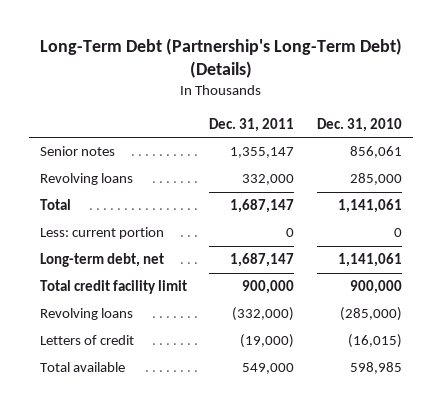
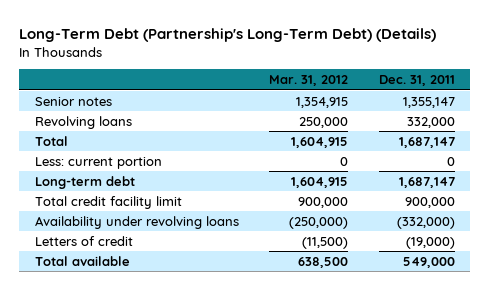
[317,117,403,132] Dec. 31, 2010 -> none
none -> [269,75,349,87] Mar. 31, 2012
[39,253,164,268] Long-term debt, net -> [34,175,135,189] Long-term debt
[39,308,133,321] Revolving loans -> [34,215,239,229] Availability under revolving loans

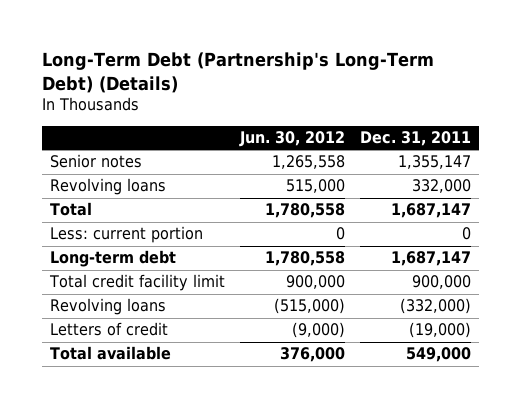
[269,75,349,87] Mar. 31, 2012 -> none
none -> [238,131,345,148] Jun. 30, 2012
[34,215,239,229] Availability under revolving loans -> [49,298,166,316] Revolving loans

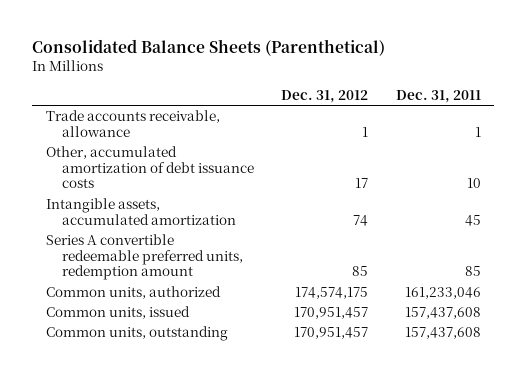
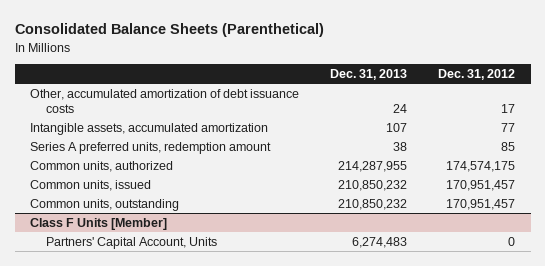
[395,89,481,103] Dec. 31, 2011 -> none
none -> [330,69,408,81] Dec. 31, 2013
[45,110,220,137] Trade accounts receivable, allowance -> none
[353,214,369,226] 74 -> [501,122,516,132] 77
[45,234,243,281] Series A convertible redeemable preferred units, redemption amount -> [30,141,272,154] Series A preferred units, redemption amount
none -> [30,217,168,230] Class F Units [Member]
none -> [45,236,217,249] Partners' Capital Account, Units

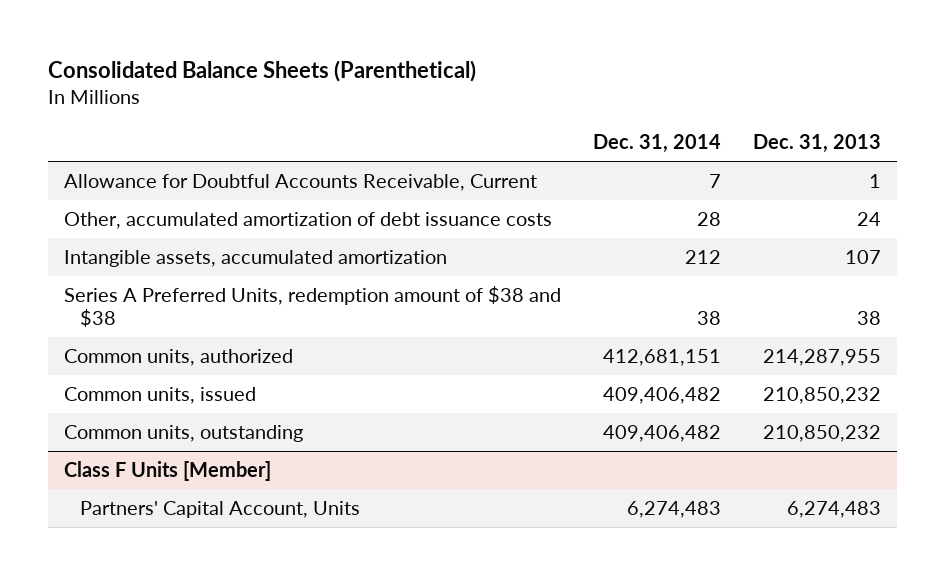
[438,69,516,81] Dec. 31, 2012 -> none
none -> [592,134,721,154] Dec. 31, 2014
none -> [63,173,537,191] Allowance for Doubtful Accounts Receivable, Current
[30,141,272,154] Series A preferred units, redemption amount -> [63,285,561,328] Series A Preferred Units, redemption amount of $38 and $38

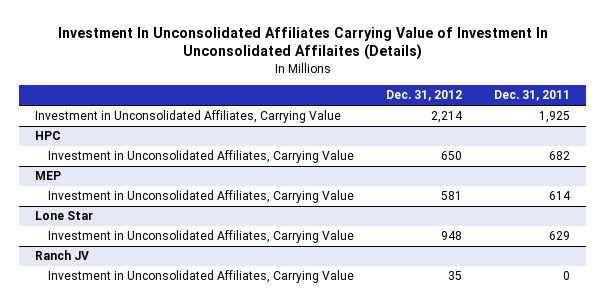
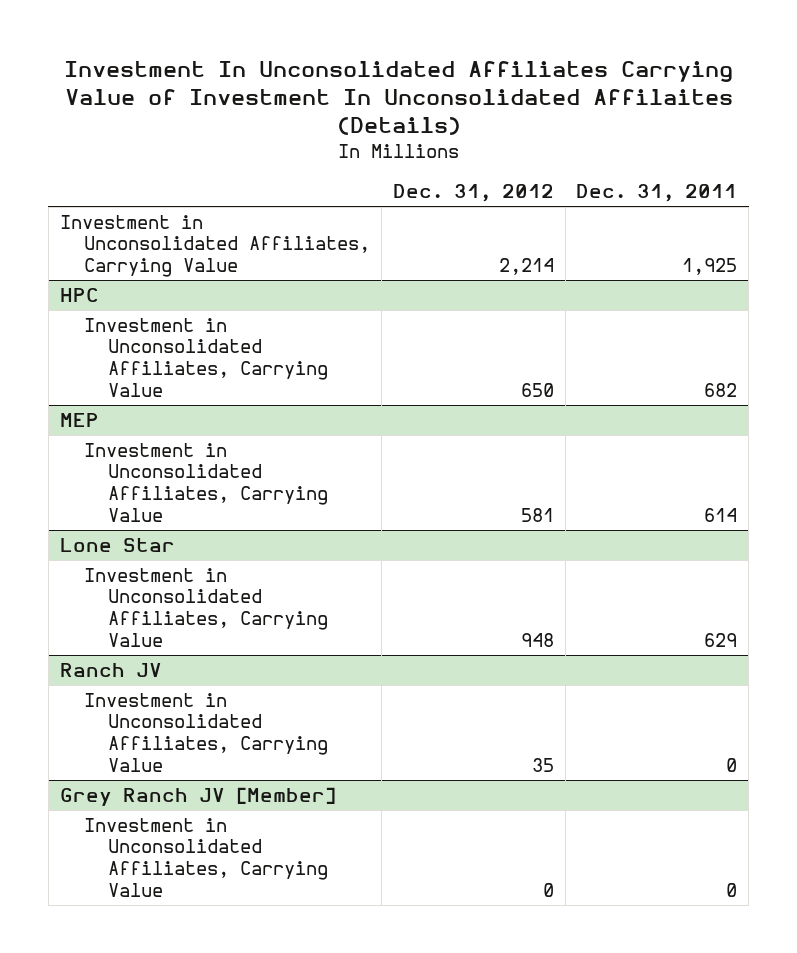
none -> [59,786,336,806] Grey Ranch JV [Member]
none -> [83,817,328,897] Investment in Unconsolidated Affiliates, Carrying Value

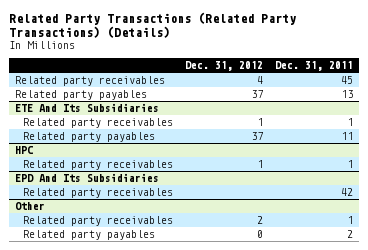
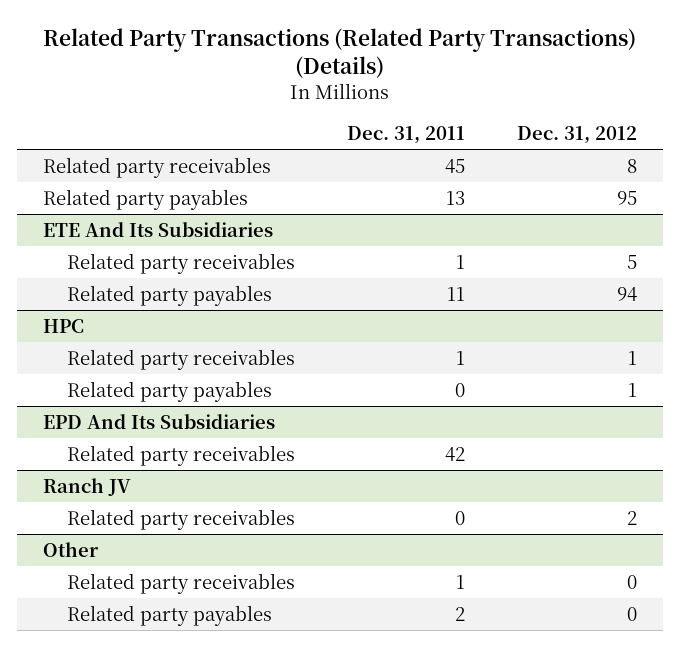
[257,76,264,85] 4 -> [627,158,638,173] 8
[251,90,264,99] 37 -> [617,190,638,205] 95
[257,118,264,127] 1 -> [627,254,638,269] 5
[251,132,264,141] 37 -> [617,286,638,301] 94
none -> [67,380,273,402] Related party payables
none -> [43,477,132,496] Ranch JV
none -> [67,508,296,530] Related party receivables
[257,216,264,225] 2 -> [627,574,638,589] 0

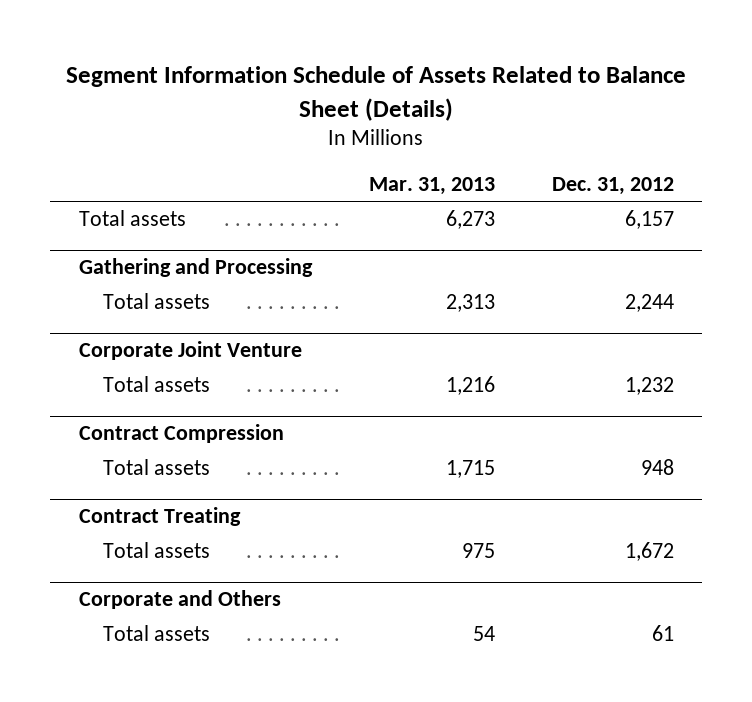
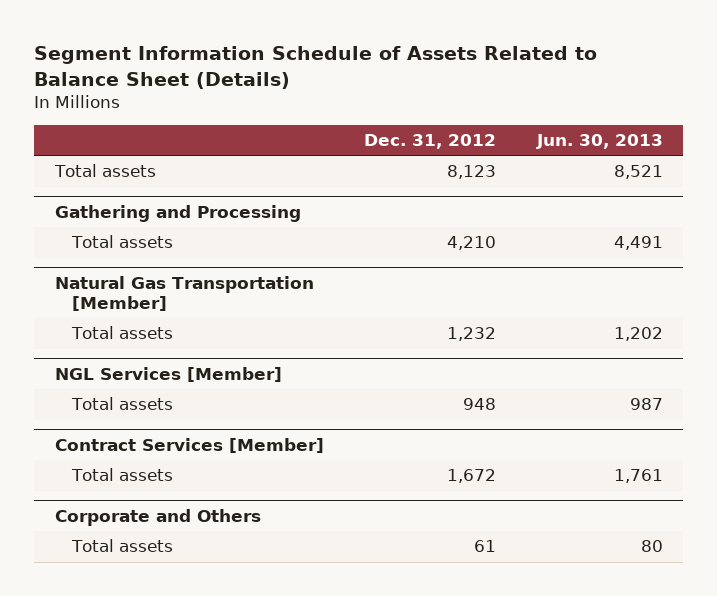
[368,176,495,195] Mar. 31, 2013 -> none
none -> [535,134,663,150] Jun. 30, 2013
[624,210,674,230] 6,157 -> [447,165,497,180] 8,123
[78,341,302,361] Corporate Joint Venture -> none
[624,294,674,313] 2,244 -> [447,236,497,251] 4,210
none -> [54,276,314,311] Natural Gas Transportation [Member]
[78,424,284,444] Contract Compression -> none
none -> [54,367,282,383] NGL Services [Member]
[78,507,241,527] Contract Treating -> none
none -> [54,438,324,454] Contract Services [Member]

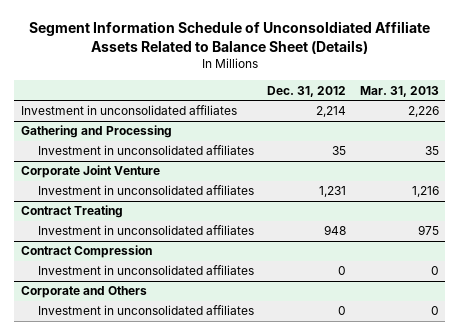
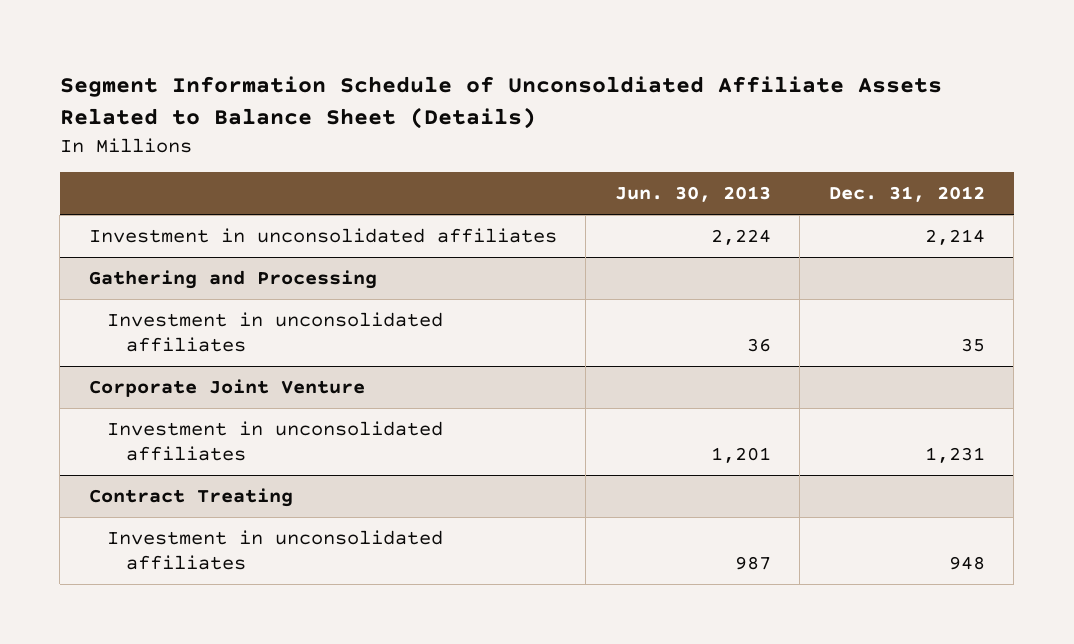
[359,85,439,97] Mar. 31, 2013 -> none
none -> [614,186,771,203] Jun. 30, 2013
[20,245,152,259] Contract Compression -> none
[38,265,255,276] Investment in unconsolidated affiliates -> none
[20,286,147,299] Corporate and Others -> none
[38,305,255,316] Investment in unconsolidated affiliates -> none

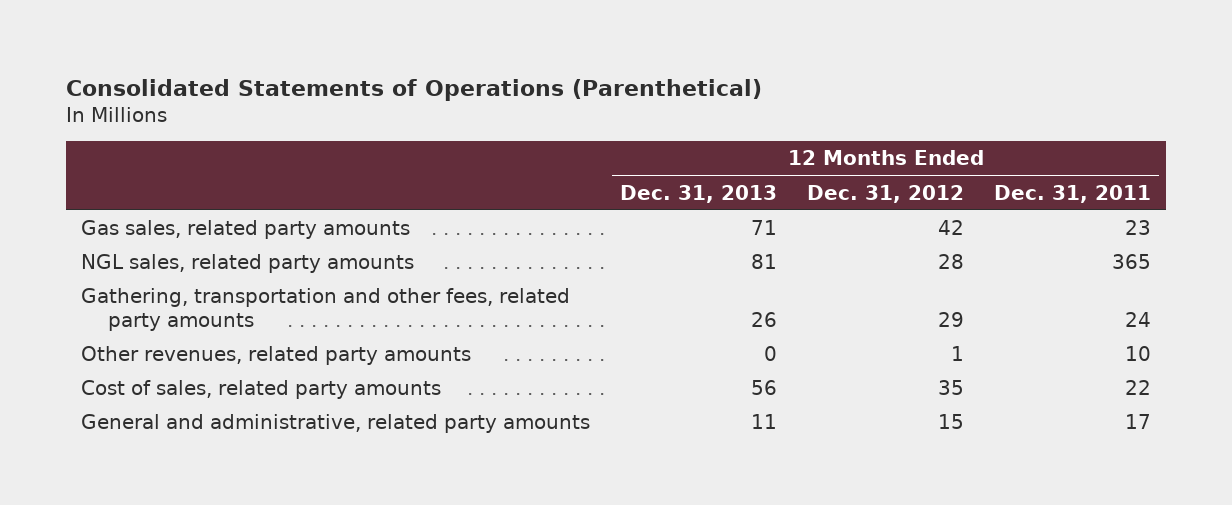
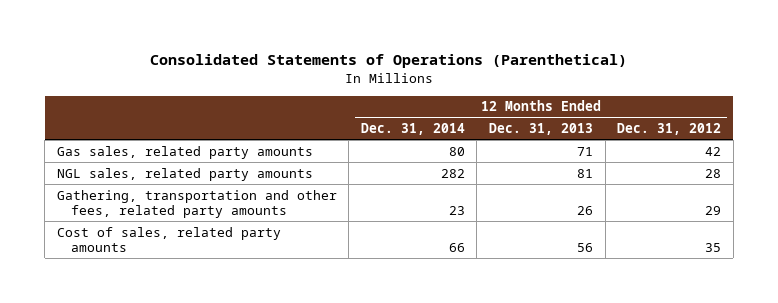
[994,184,1152,203] Dec. 31, 2011 -> none
none -> [360,122,465,135] Dec. 31, 2014
[80,346,471,366] Other revenues, related party amounts -> none
[80,414,590,434] General and administrative, related party amounts -> none

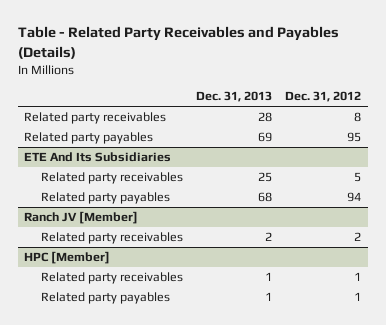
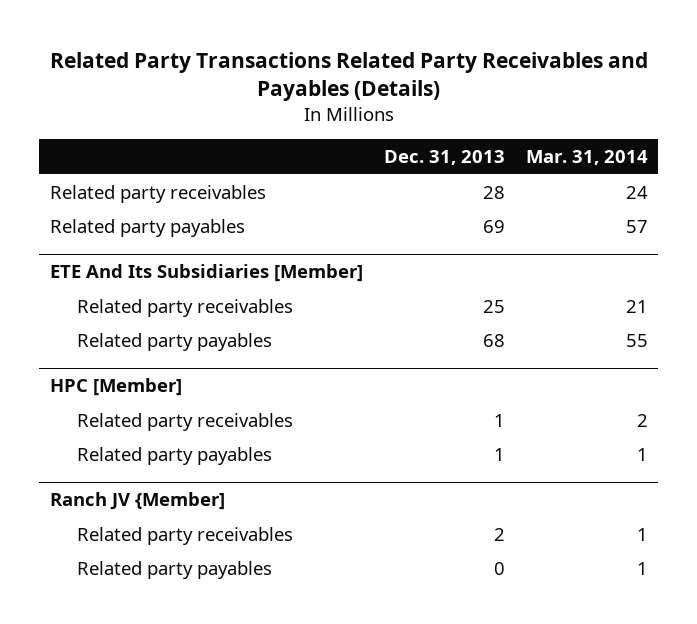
[17,26,339,59] Table - Related Party Receivables and Payables (Details) -> [49,51,648,102] Related Party Transactions Related Party Receivables and Payables (Details)
[285,91,362,103] Dec. 31, 2012 -> none
none -> [525,150,648,166] Mar. 31, 2014
[24,152,172,163] ETE And Its Subsidiaries -> [49,264,363,283] ETE And Its Subsidiaries [Member]
[24,211,139,225] Ranch JV [Member] -> none
[40,232,183,245] Related party receivables -> none
none -> [49,492,225,511] Ranch JV {Member]
none -> [76,526,293,545] Related party receivables
none -> [76,560,272,579] Related party payables

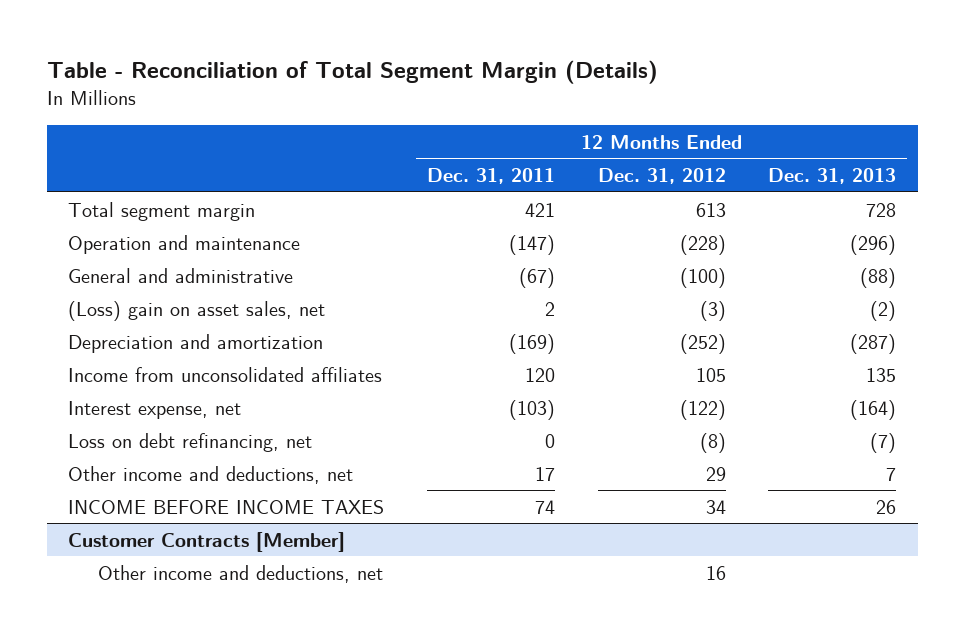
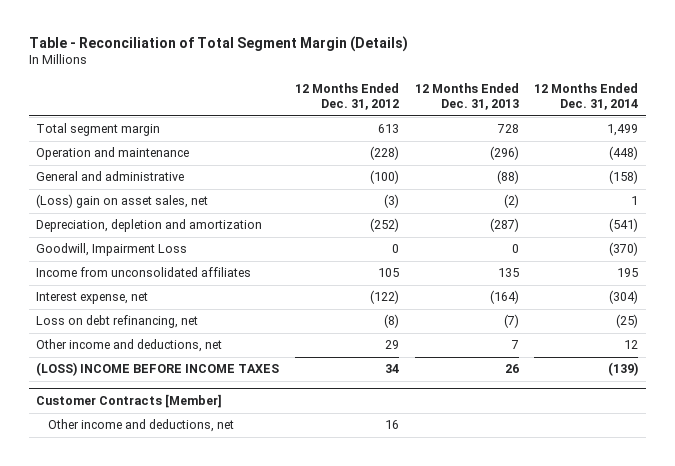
[426,168,555,185] Dec. 31, 2011 -> none
none -> [534,83,639,111] 12 Months Ended Dec. 31, 2014
[68,333,324,353] Depreciation and amortization -> [36,219,263,233] Depreciation, depletion and amortization
none -> [36,243,188,257] Goodwill, Impairment Loss
[68,499,385,514] INCOME BEFORE INCOME TAXES -> [36,362,280,377] (LOSS) INCOME BEFORE INCOME TAXES

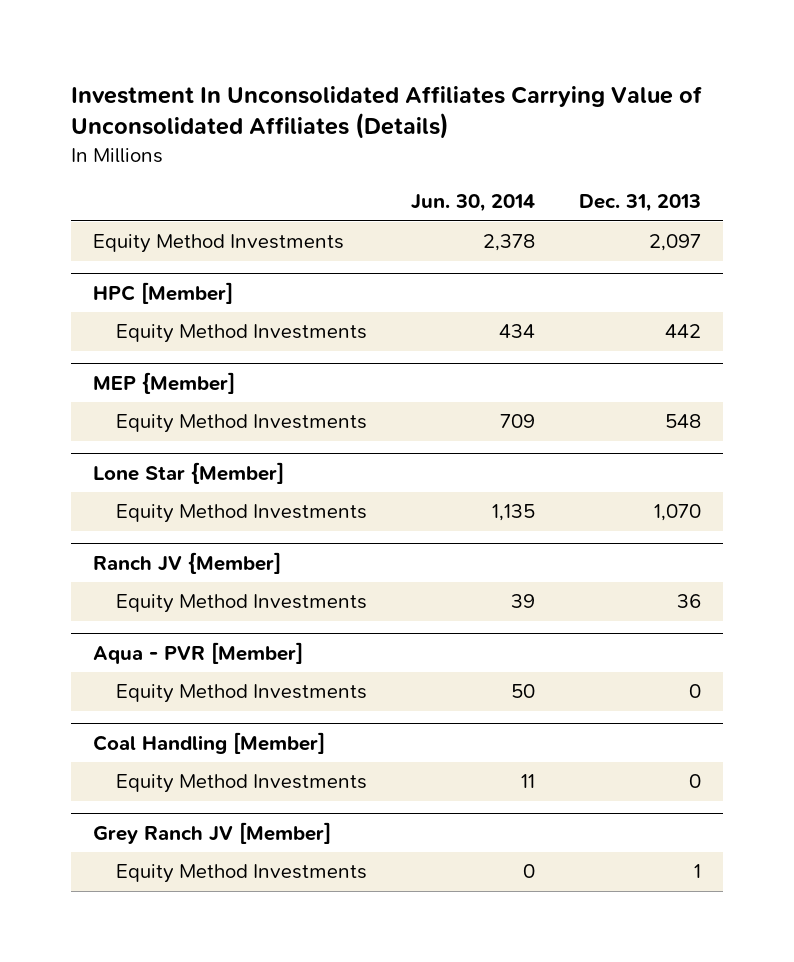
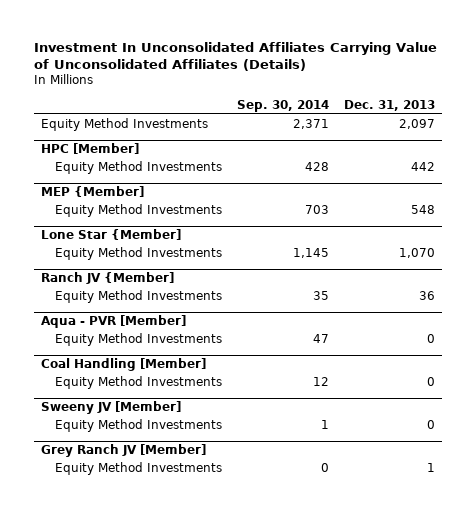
[410,194,535,213] Jun. 30, 2014 -> none
none -> [237,99,330,112] Sep. 30, 2014
none -> [41,401,182,415] Sweeny JV [Member]
none -> [55,419,223,433] Equity Method Investments

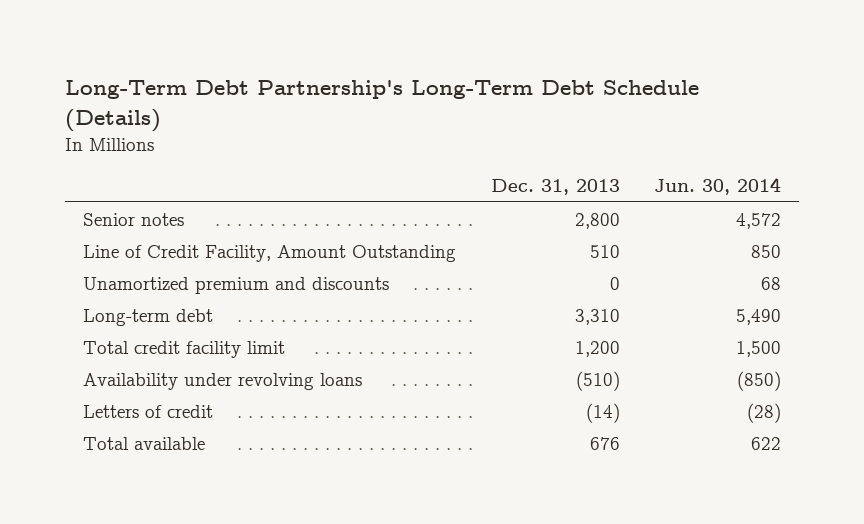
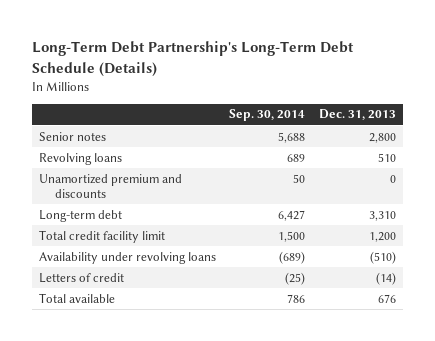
[654,177,782,196] Jun. 30, 2014 -> none
none -> [229,109,306,122] Sep. 30, 2014
[82,244,456,262] Line of Credit Facility, Amount Outstanding -> [38,152,122,165] Revolving loans

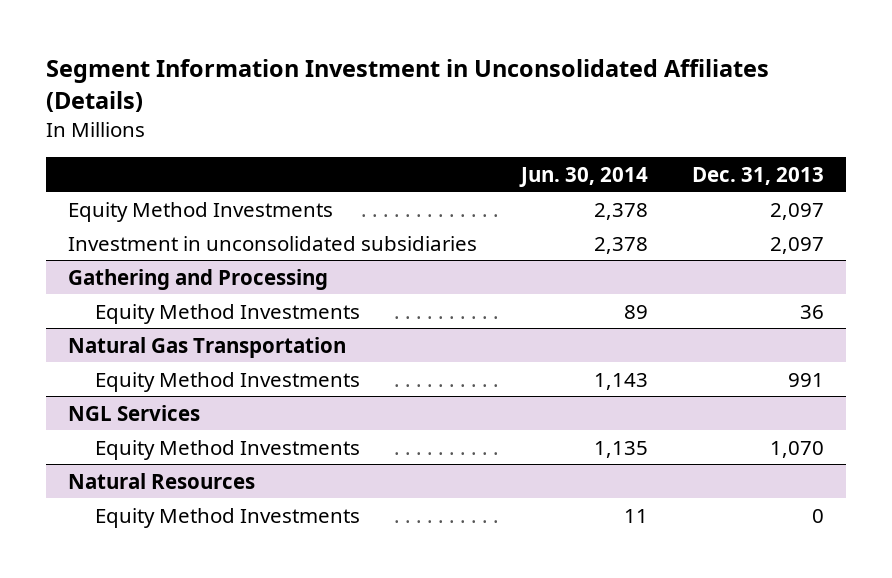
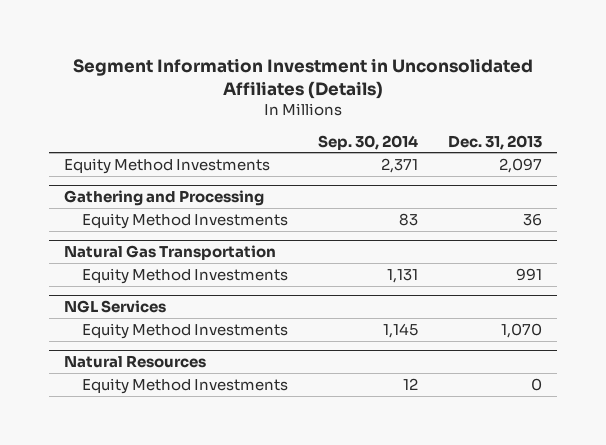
[518,166,648,187] Jun. 30, 2014 -> none
none -> [317,134,418,150] Sep. 30, 2014
[67,235,477,251] Investment in unconsolidated subsidiaries -> none

